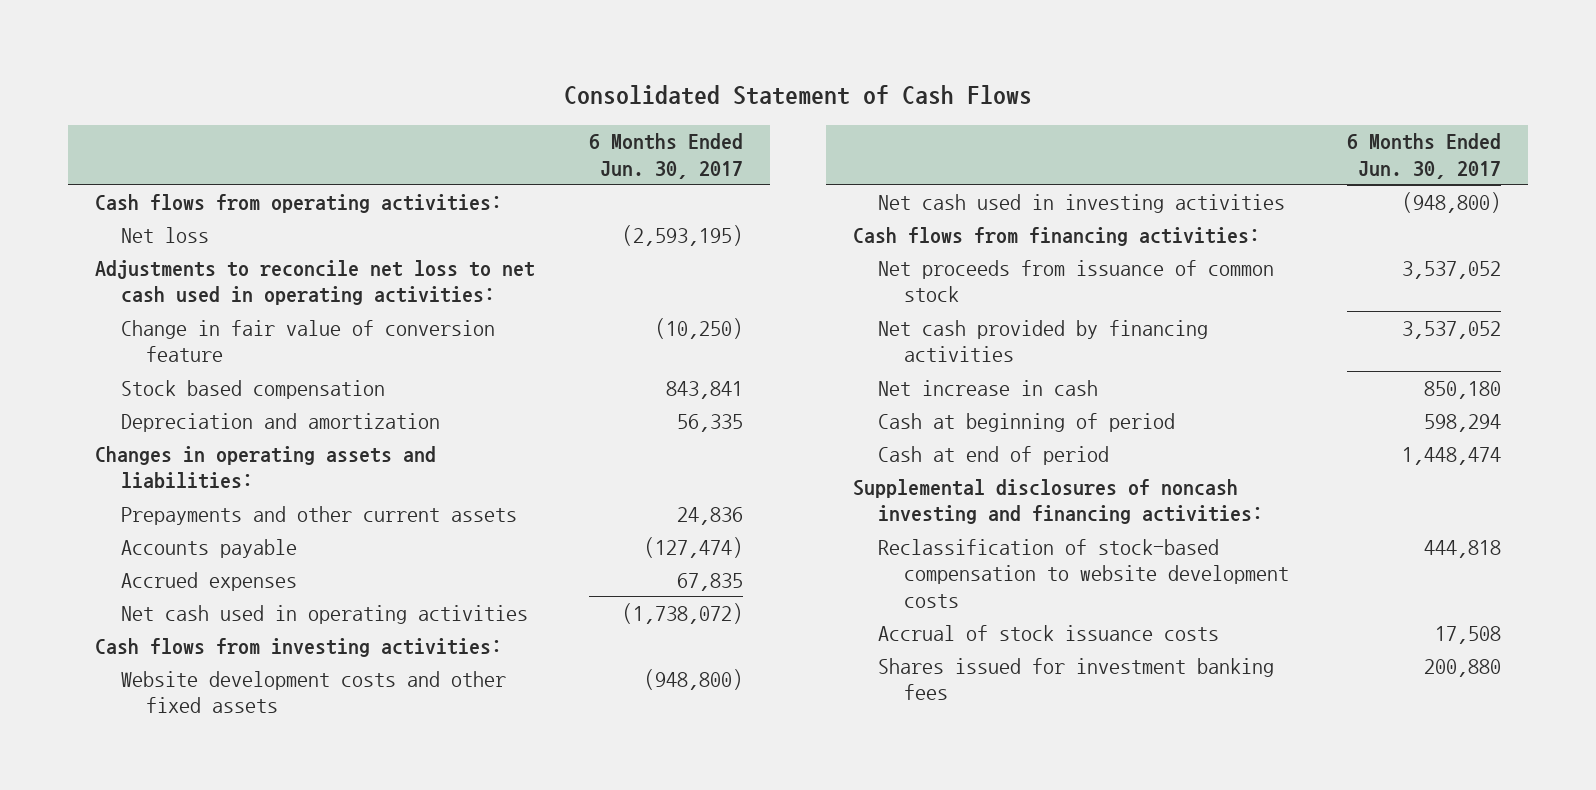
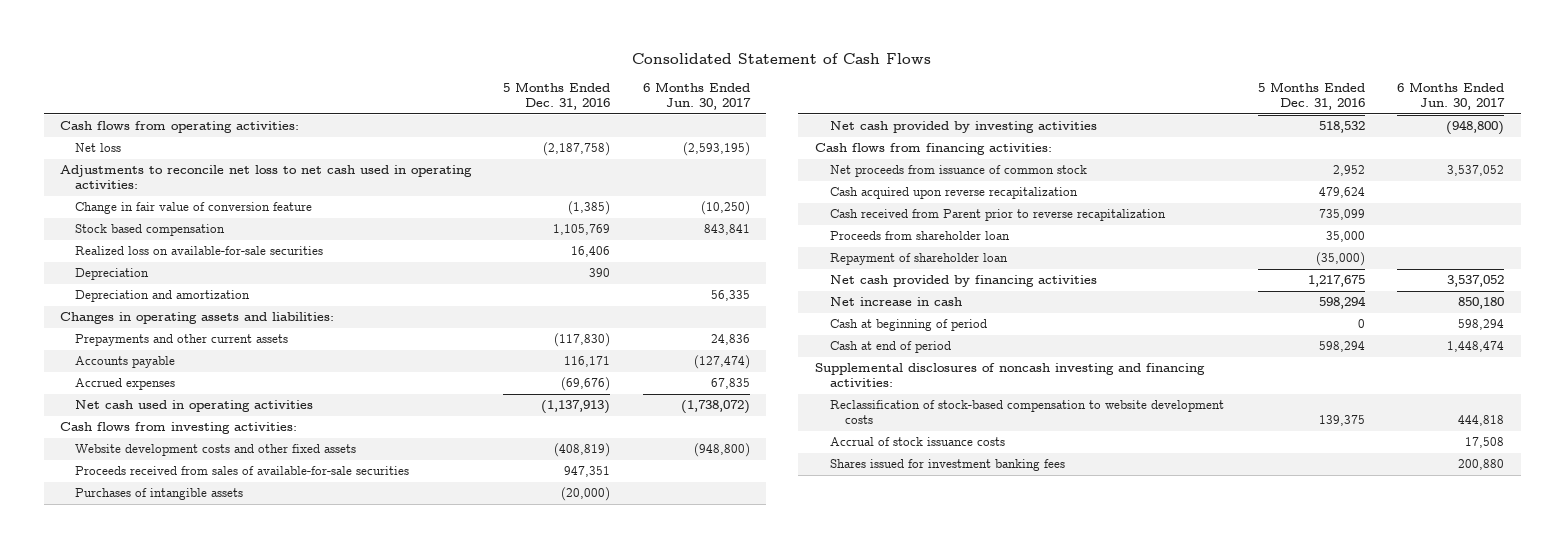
none -> [503,82,611,111] 5 Months Ended Dec. 31, 2016
none -> [74,246,323,256] Realized loss on available-for-sale securities
none -> [74,268,149,281] Depreciation
none -> [74,466,409,476] Proceeds received from sales of available-for-sale securities
none -> [74,488,243,501] Purchases of intangible assets
[878,193,1286,213] Net cash used in investing activities -> [829,121,1097,134] Net cash provided by investing activities
none -> [829,187,1078,200] Cash acquired upon reverse recapitalization
none -> [829,209,1166,222] Cash received from Parent prior to reverse recapitalization
none -> [829,231,1010,241] Proceeds from shareholder loan
none -> [829,253,1008,266] Repayment of shareholder loan

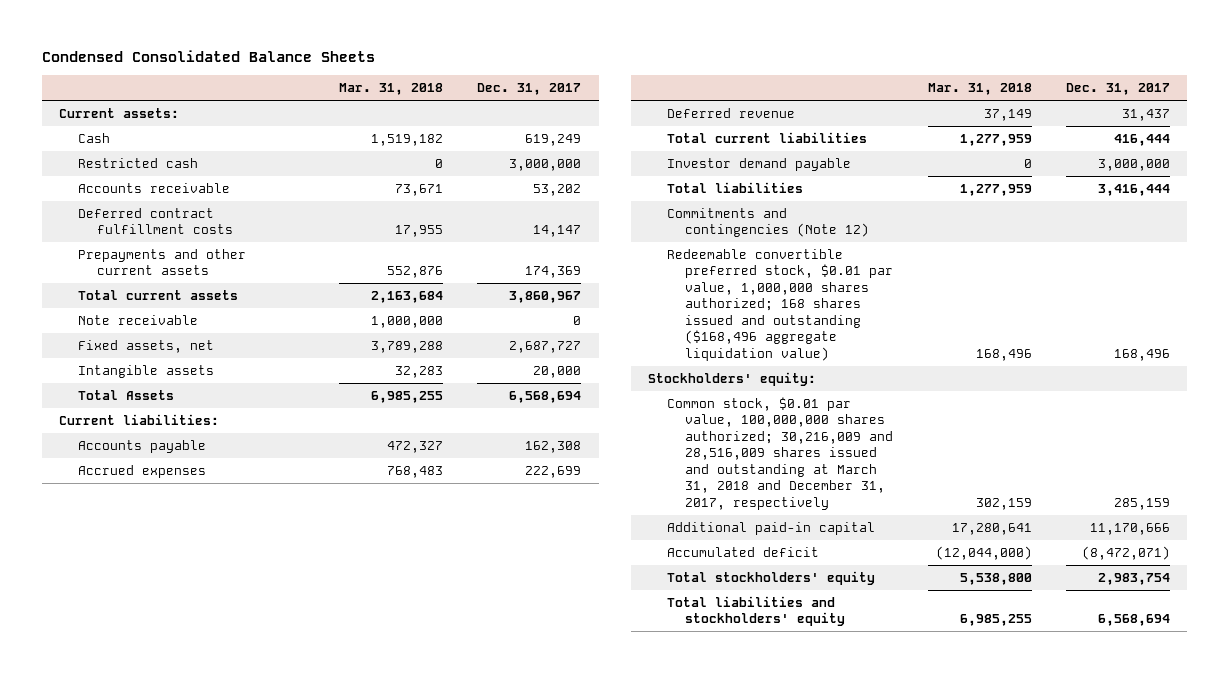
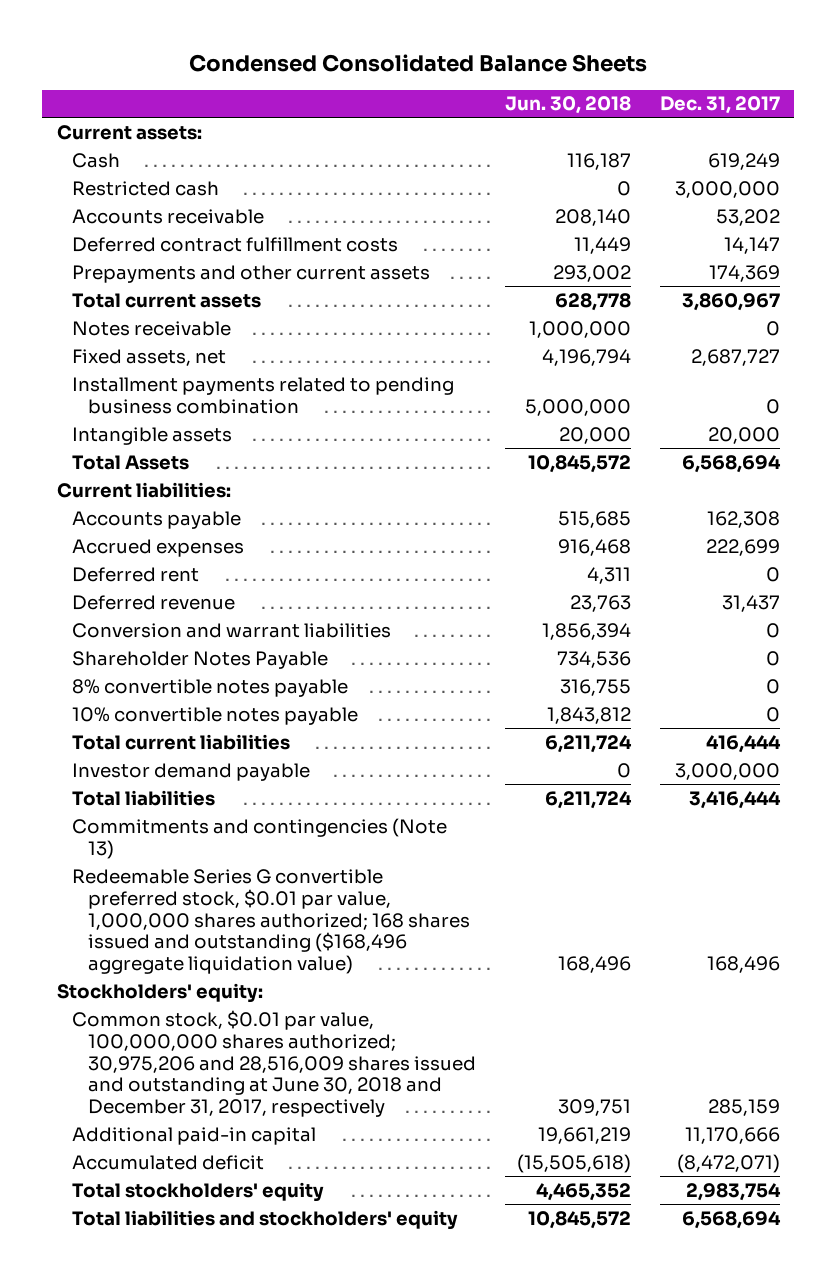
[339,83,444,96] Mar. 31, 2018 -> none
none -> [504,96,631,115] Jun. 30, 2018
[78,314,199,325] Note receivable -> [72,320,232,336] Notes receivable
none -> [72,376,455,414] Installment payments related to pending business combination
none -> [72,566,200,582] Deferred rent
none -> [72,622,392,638] Conversion and warrant liabilities
none -> [72,650,329,669] Shareholder Notes Payable
none -> [72,678,349,697] 8% convertible notes payable
none -> [72,706,359,725] 10% convertible notes payable
[666,207,870,238] Commitments and contingencies (Note 12) -> [72,817,448,859] Commitments and contingencies (Note 13)
[666,248,894,361] Redeemable convertible preferred stock, $0.01 par value, 1,000,000 shares authorized; 168 shares issued and outstanding ($168,496 aggregate liquidation value) -> [72,868,471,975] Redeemable Series G convertible preferred stock, $0.01 par value, 1,000,000 shares authorized; 168 shares issued and outstanding ($168,496 aggregate liquidation value)
[666,396,894,510] Common stock, $0.01 par value, 100,000,000 shares authorized; 30,216,009 and 28,516,009 shares issued and outstanding at March 31, 2018 and December 31, 2017, respectively -> [72,1009,477,1118] Common stock, $0.01 par value, 100,000,000 shares authorized; 30,975,206 and 28,516,009 shares issued and outstanding at June 30, 2018 and December 31, 2017, respectively

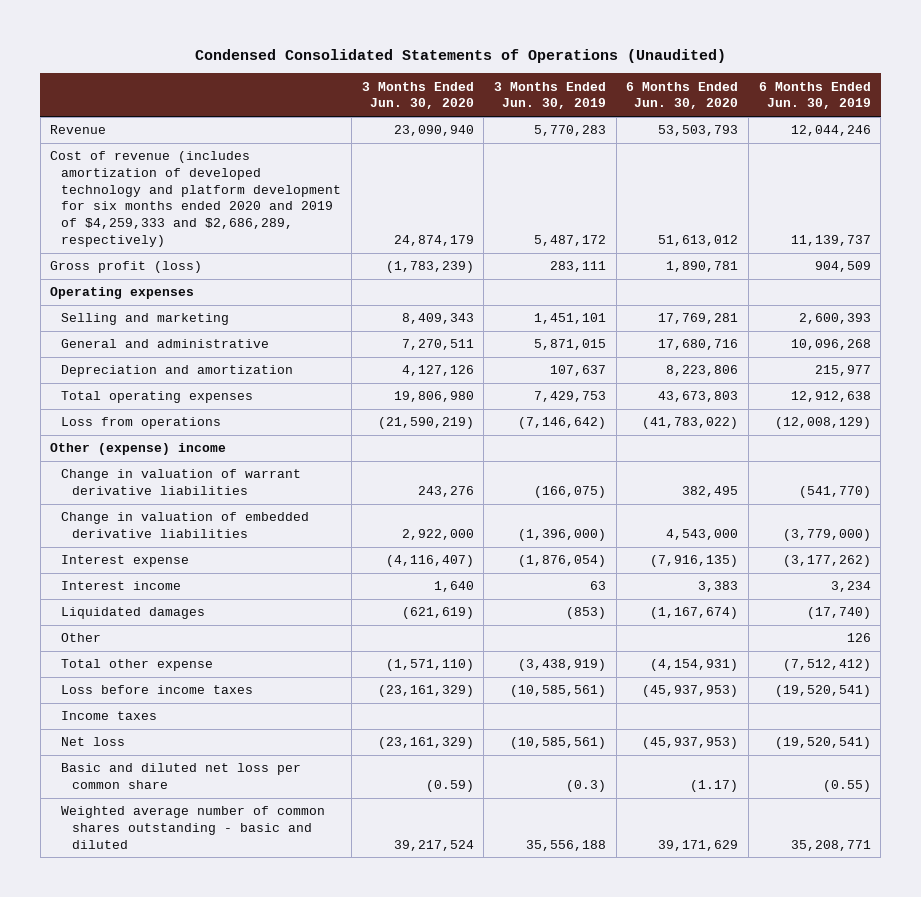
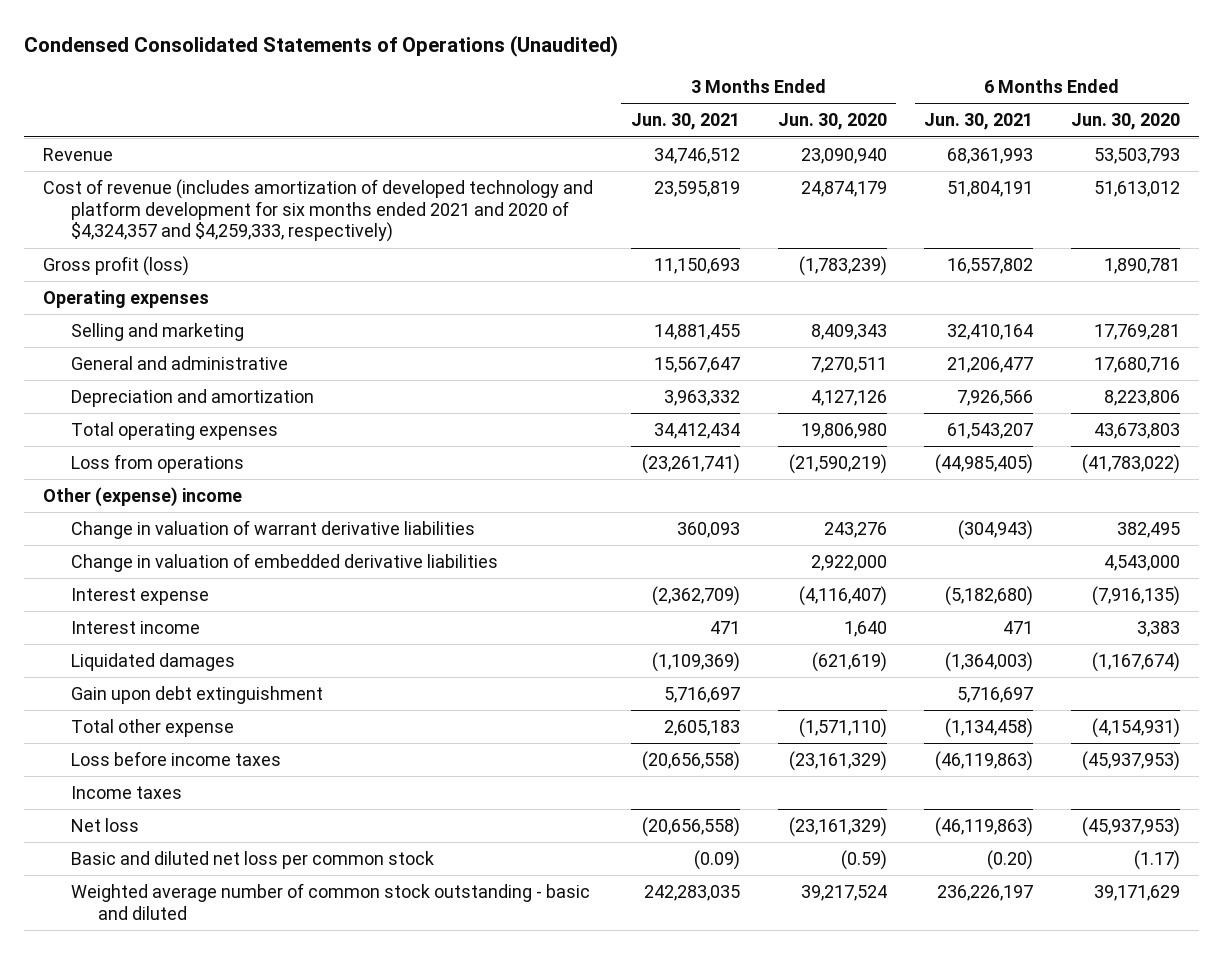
[494,81,607,110] 3 Months Ended Jun. 30, 2019 -> none
[758,81,871,110] 6 Months Ended Jun. 30, 2019 -> none
none -> [630,113,740,131] Jun. 30, 2021
none -> [924,113,1034,131] Jun. 30, 2021
[50,151,342,247] Cost of revenue (includes amortization of developed technology and platform development for six months ended 2020 and 2019 of $4,259,333 and $2,686,289, respectively) -> [43,178,594,243] Cost of revenue (includes amortization of developed technology and platform development for six months ended 2021 and 2020 of $4,324,357 and $4,259,333, respectively)
[61,633,102,643] Other -> none
none -> [70,685,323,704] Gain upon debt extinguishment
[61,763,302,789] Basic and diluted net loss per common share -> [70,850,434,869] Basic and diluted net loss per common stock
[61,806,326,849] Weighted average number of common shares outstanding - basic and diluted -> [70,882,590,920] Weighted average number of common stock outstanding - basic and diluted

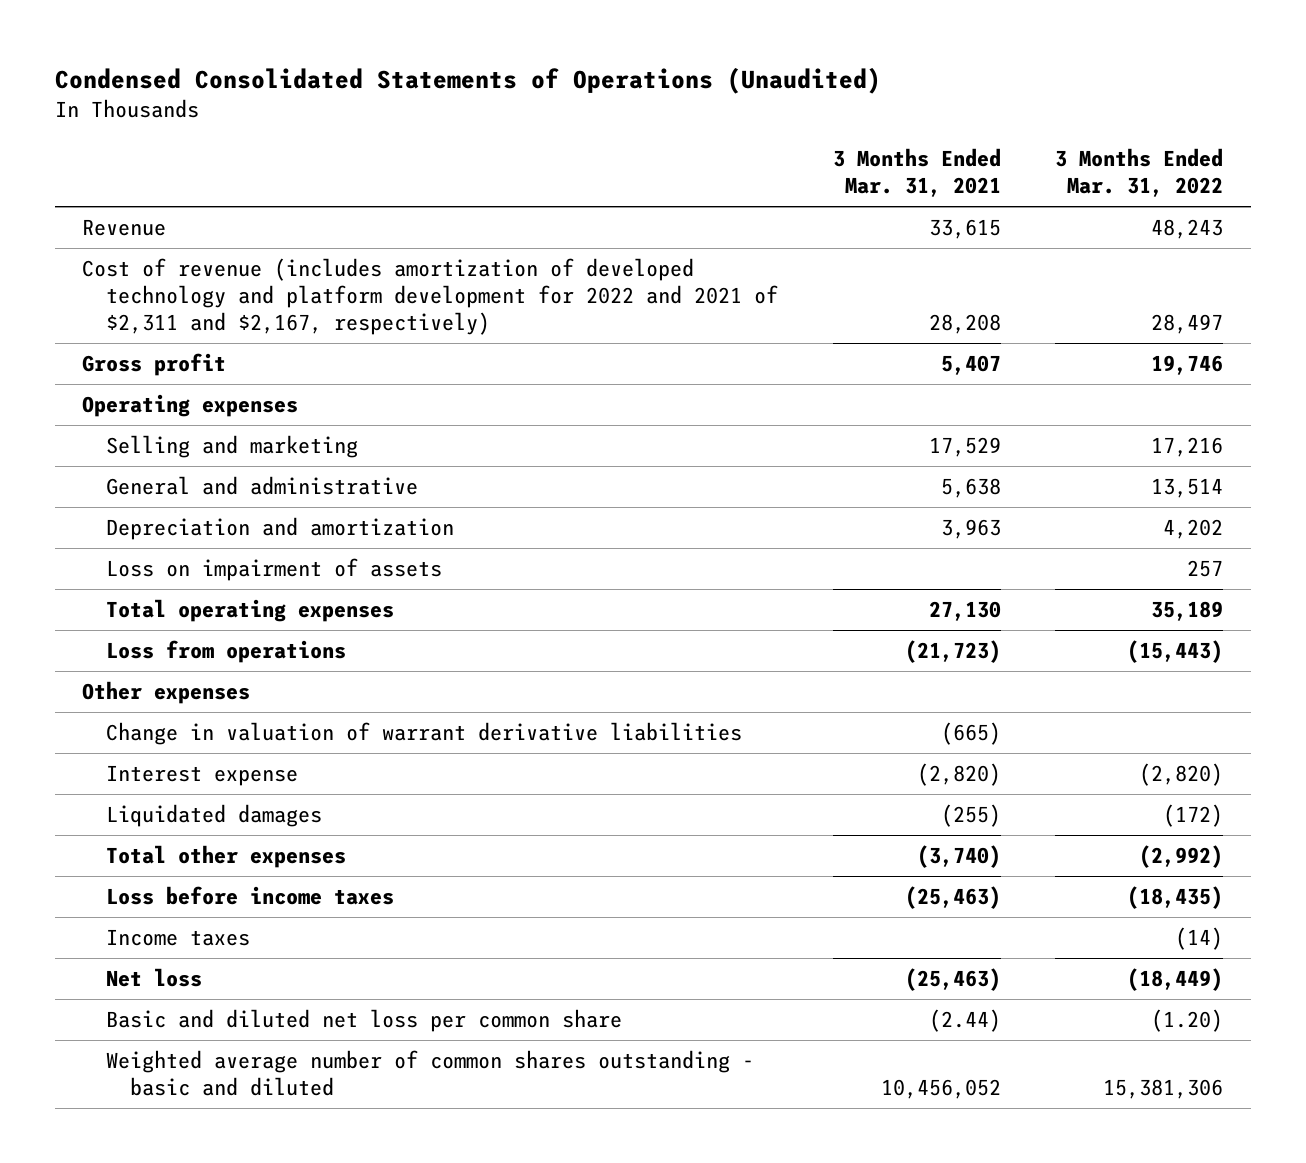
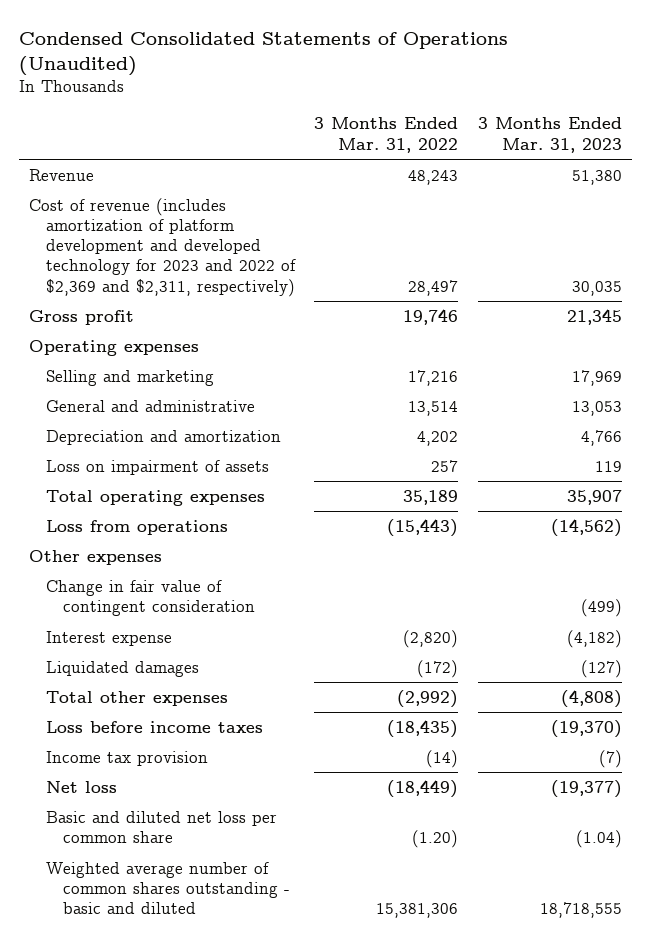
[832,148,1001,198] 3 Months Ended Mar. 31, 2021 -> none
none -> [478,117,623,153] 3 Months Ended Mar. 31, 2023
[82,257,779,335] Cost of revenue (includes amortization of developed technology and platform development for 2022 and 2021 of $2,311 and $2,167, respectively) -> [29,197,296,297] Cost of revenue (includes amortization of platform development and developed technology for 2023 and 2022 of $2,369 and $2,311, respectively)
[106,721,743,745] Change in valuation of warrant derivative liabilities -> [45,579,255,617] Change in fair value of contingent consideration
[106,928,251,946] Income taxes -> [45,750,208,766] Income tax provision

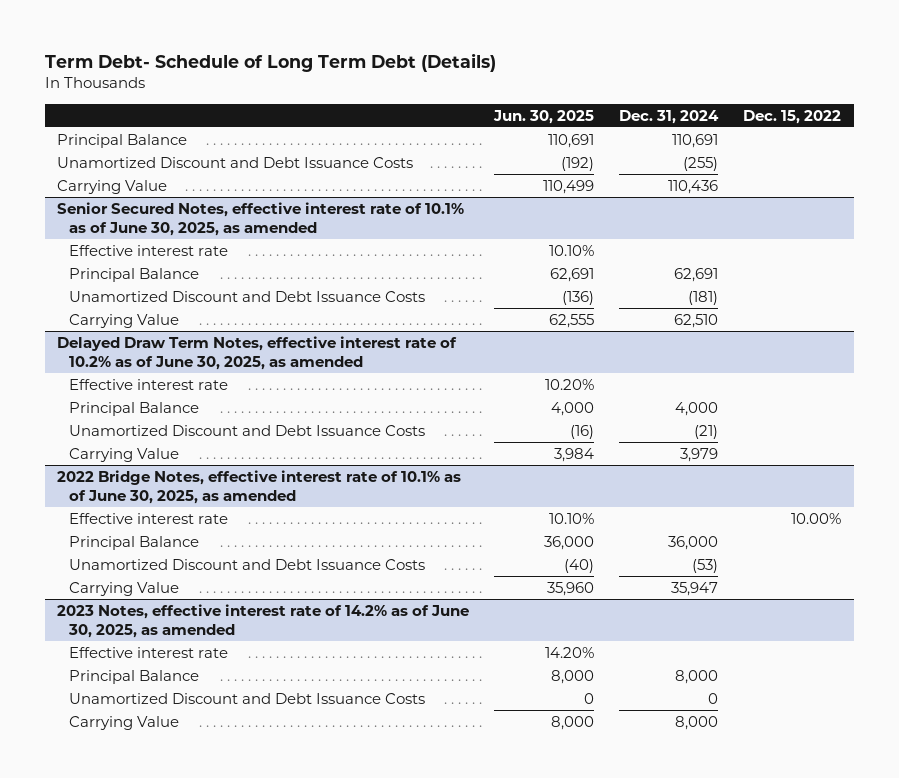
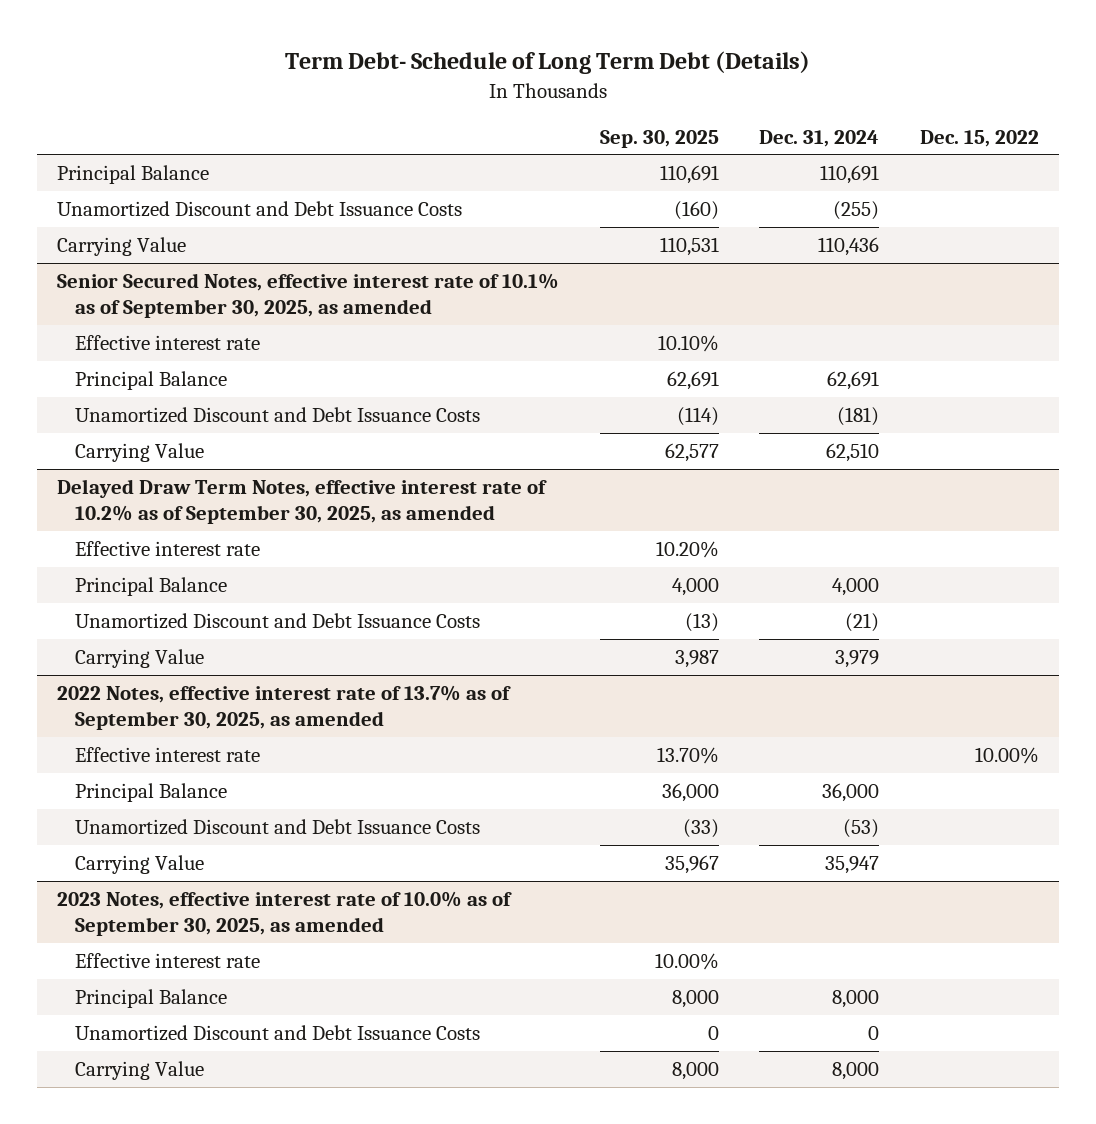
[493,109,595,124] Jun. 30, 2025 -> none
none -> [599,129,719,148] Sep. 30, 2025
[57,201,465,236] Senior Secured Notes, effective interest rate of 10.1% as of June 30, 2025, as amended -> [57,272,560,319] Senior Secured Notes, effective interest rate of 10.1% as of September 30, 2025, as amended
[57,335,458,370] Delayed Draw Term Notes, effective interest rate of 10.2% as of June 30, 2025, as amended -> [57,478,548,525] Delayed Draw Term Notes, effective interest rate of 10.2% as of September 30, 2025, as amended
[57,469,462,504] 2022 Bridge Notes, effective interest rate of 10.1% as of June 30, 2025, as amended -> [57,684,512,731] 2022 Notes, effective interest rate of 13.7% as of September 30, 2025, as amended
[57,603,470,638] 2023 Notes, effective interest rate of 14.2% as of June 30, 2025, as amended -> [57,890,513,937] 2023 Notes, effective interest rate of 10.0% as of September 30, 2025, as amended

